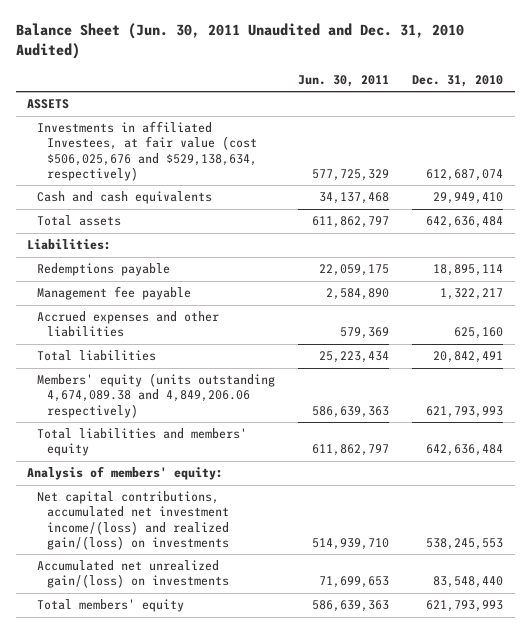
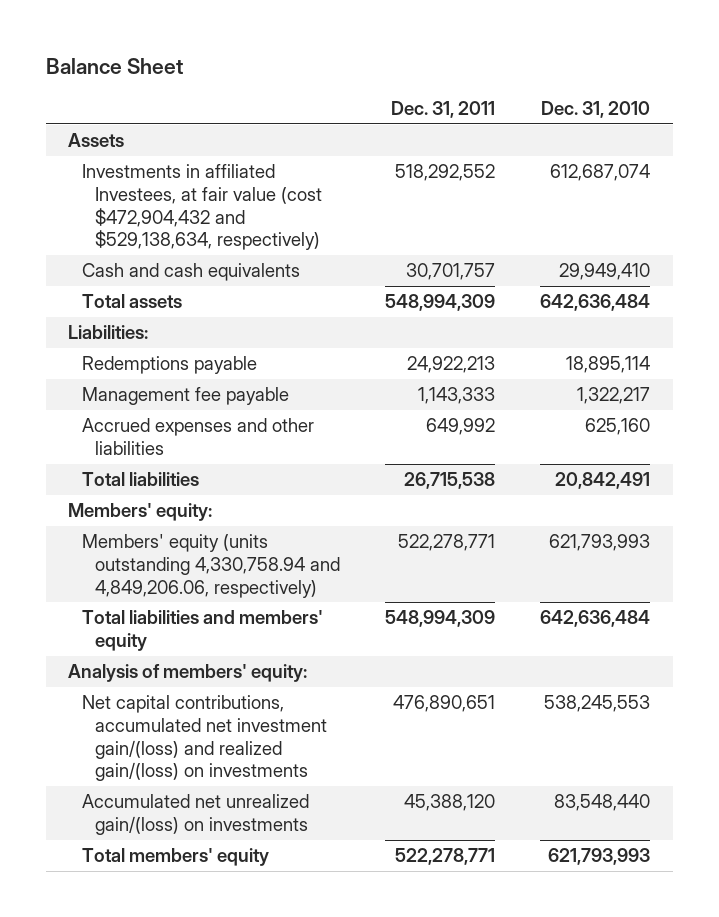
[15,23,464,60] Balance Sheet (Jun. 30, 2011 Unaudited and Dec. 31, 2010 Audited) -> [45,58,183,75] Balance Sheet
[298,75,390,88] Jun. 30, 2011 -> none
none -> [391,101,496,119] Dec. 31, 2011
[27,99,70,110] ASSETS -> [68,133,125,148] Assets
[37,121,258,181] Investments in affiliated Investees, at fair value (cost $506,025,676 and $529,138,634, respectively) -> [81,164,322,251] Investments in affiliated Investees, at fair value (cost $472,904,432 and $529,138,634, respectively)
none -> [68,503,213,522] Members' equity:
[37,373,276,418] Members' equity (units outstanding 4,674,089.38 and 4,849,206.06 respectively) -> [81,534,340,598] Members' equity (units outstanding 4,330,758.94 and 4,849,206.06, respectively)
[37,491,230,550] Net capital contributions, accumulated net investment income/(loss) and realized gain/(loss) on investments -> [81,695,327,782] Net capital contributions, accumulated net investment gain/(loss) and realized gain/(loss) on investments

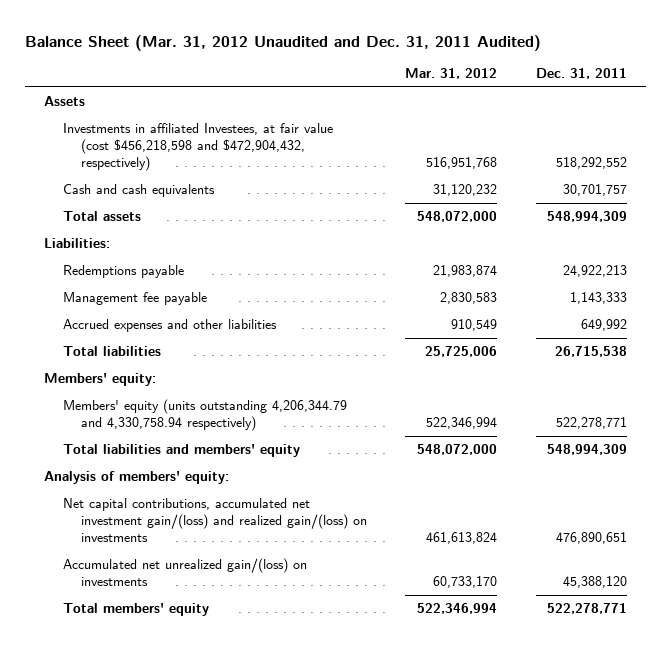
[45,58,183,75] Balance Sheet -> [25,34,542,51] Balance Sheet (Mar. 31, 2012 Unaudited and Dec. 31, 2011 Audited)
[541,101,651,119] Dec. 31, 2010 -> none
none -> [405,68,498,80] Mar. 31, 2012
[81,164,322,251] Investments in affiliated Investees, at fair value (cost $472,904,432 and $529,138,634, respectively) -> [62,123,333,172] Investments in affiliated Investees, at fair value (cost $456,218,598 and $472,904,432, respectively)
[81,534,340,598] Members' equity (units outstanding 4,330,758.94 and 4,849,206.06, respectively) -> [62,399,347,432] Members' equity (units outstanding 4,206,344.79 and 4,330,758.94 respectively)

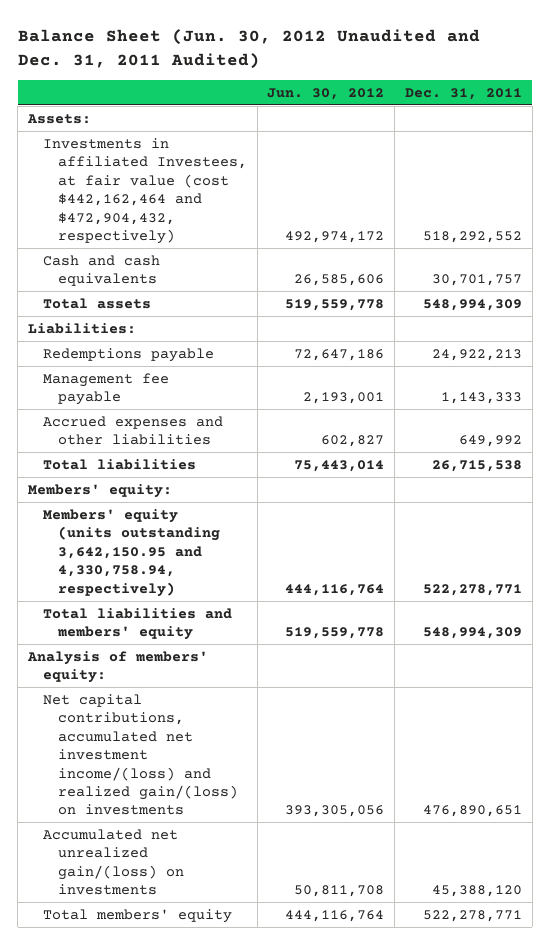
[25,34,542,51] Balance Sheet (Mar. 31, 2012 Unaudited and Dec. 31, 2011 Audited) -> [17,29,480,69] Balance Sheet (Jun. 30, 2012 Unaudited and Dec. 31, 2011 Audited)
[405,68,498,80] Mar. 31, 2012 -> none
none -> [267,87,385,100] Jun. 30, 2012
[44,96,86,107] Assets -> [27,113,92,124] Assets:
[62,123,333,172] Investments in affiliated Investees, at fair value (cost $456,218,598 and $472,904,432, respectively) -> [42,137,247,245] Investments in affiliated Investees, at fair value (cost $442,162,464 and $472,904,432, respectively)
[62,399,347,432] Members' equity (units outstanding 4,206,344.79 and 4,330,758.94 respectively) -> [42,508,220,597] Members' equity (units outstanding 3,642,150.95 and 4,330,758.94, respectively)
[62,498,368,543] Net capital contributions, accumulated net investment gain/(loss) and realized gain/(loss) on investments -> [42,693,238,816] Net capital contributions, accumulated net investment income/(loss) and realized gain/(loss) on investments

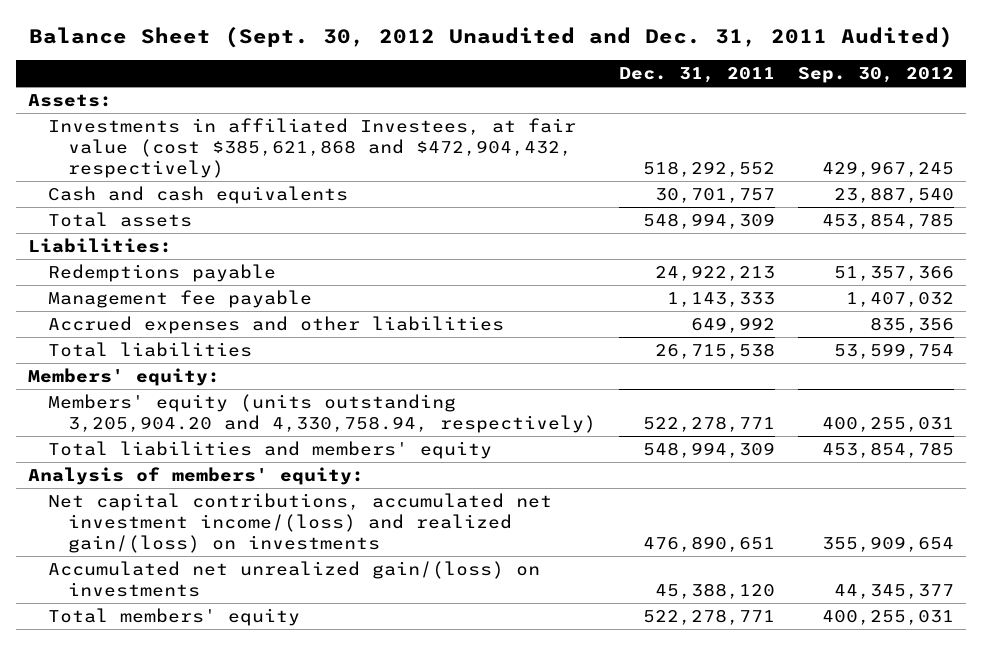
[17,29,480,69] Balance Sheet (Jun. 30, 2012 Unaudited and Dec. 31, 2011 Audited) -> [28,26,953,48] Balance Sheet (Sept. 30, 2012 Unaudited and Dec. 31, 2011 Audited)
[267,87,385,100] Jun. 30, 2012 -> none
none -> [798,67,955,84] Sep. 30, 2012
[42,137,247,245] Investments in affiliated Investees, at fair value (cost $442,162,464 and $472,904,432, respectively) -> [47,118,576,179] Investments in affiliated Investees, at fair value (cost $385,621,868 and $472,904,432, respectively)
[42,508,220,597] Members' equity (units outstanding 3,642,150.95 and 4,330,758.94, respectively) -> [47,394,597,434] Members' equity (units outstanding 3,205,904.20 and 4,330,758.94, respectively)

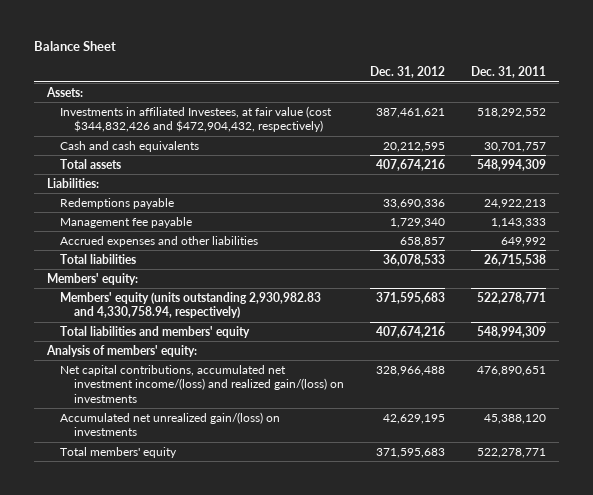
[28,26,953,48] Balance Sheet (Sept. 30, 2012 Unaudited and Dec. 31, 2011 Audited) -> [33,41,116,52] Balance Sheet
[798,67,955,84] Sep. 30, 2012 -> none
none -> [369,66,445,79] Dec. 31, 2012
[47,118,576,179] Investments in affiliated Investees, at fair value (cost $385,621,868 and $472,904,432, respectively) -> [60,105,333,133] Investments in affiliated Investees, at fair value (cost $344,832,426 and $472,904,432, respectively)
[47,394,597,434] Members' equity (units outstanding 3,205,904.20 and 4,330,758.94, respectively) -> [60,291,322,319] Members' equity (units outstanding 2,930,982.83 and 4,330,758.94, respectively)

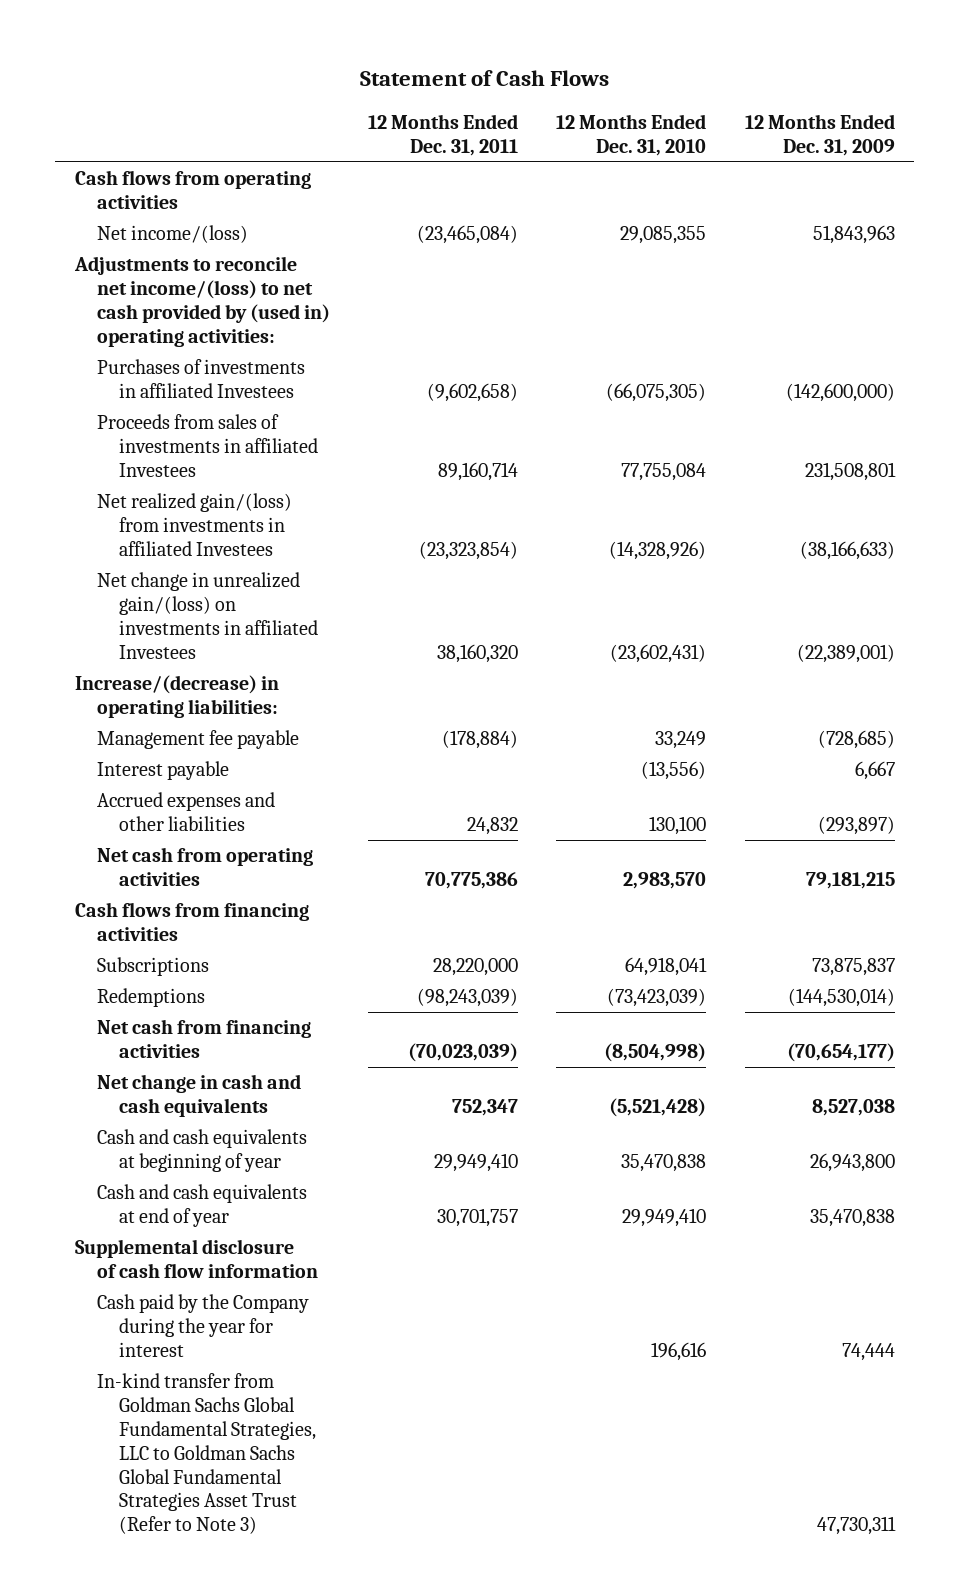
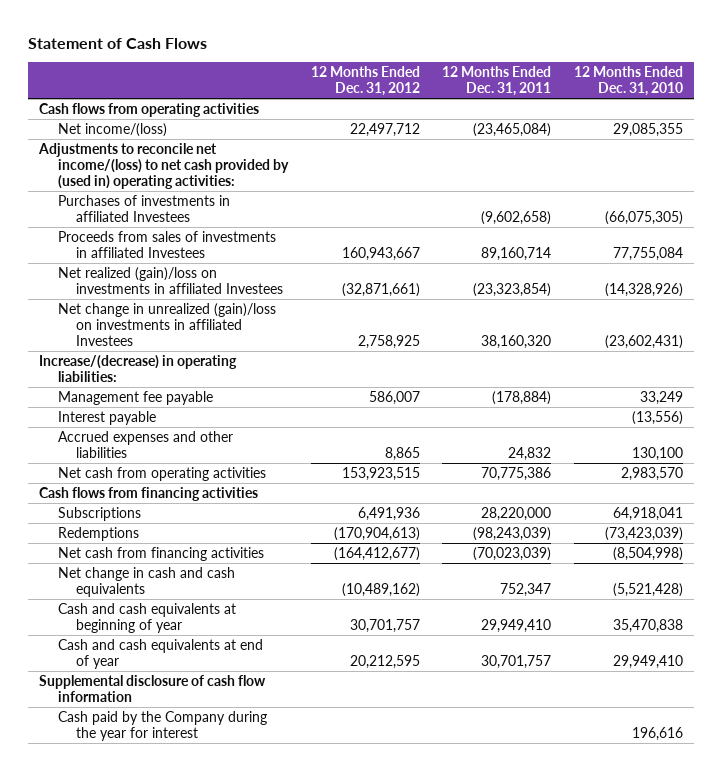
[744,113,895,156] 12 Months Ended Dec. 31, 2009 -> none
none -> [310,66,420,97] 12 Months Ended Dec. 31, 2012
[96,493,292,557] Net realized gain/(loss) from investments in affiliated Investees -> [57,267,284,294] Net realized (gain)/loss on investments in affiliated Investees
[96,572,318,659] Net change in unrealized gain/(loss) on investments in affiliated Investees -> [57,303,276,346] Net change in unrealized (gain)/loss on investments in affiliated Investees
[96,1373,316,1535] In-kind transfer from Goldman Sachs Global Fundamental Strategies, LLC to Goldman Sachs Global Fundamental Strategies Asset Trust (Refer to Note 3) -> none

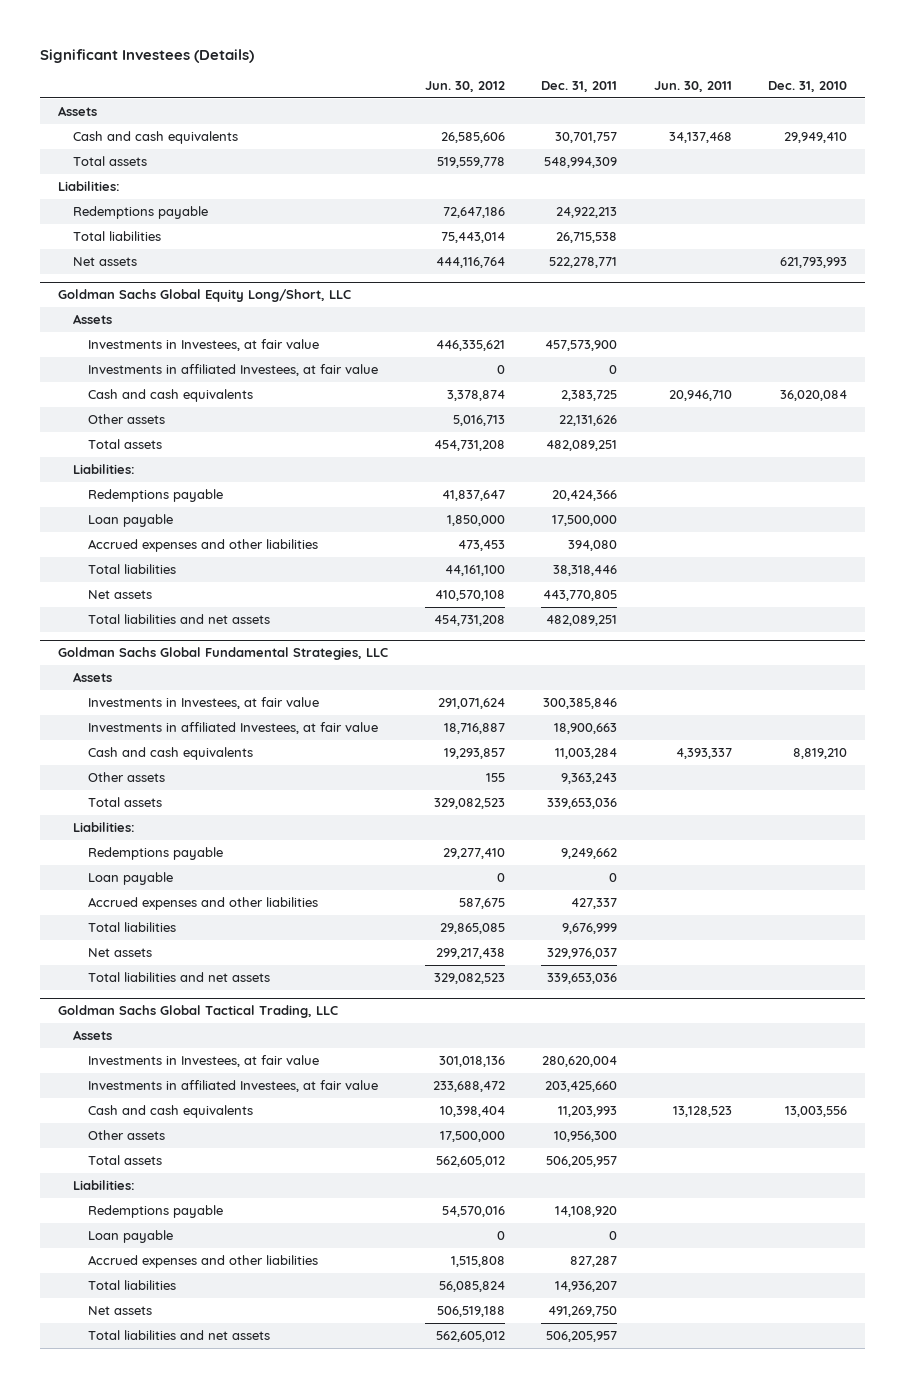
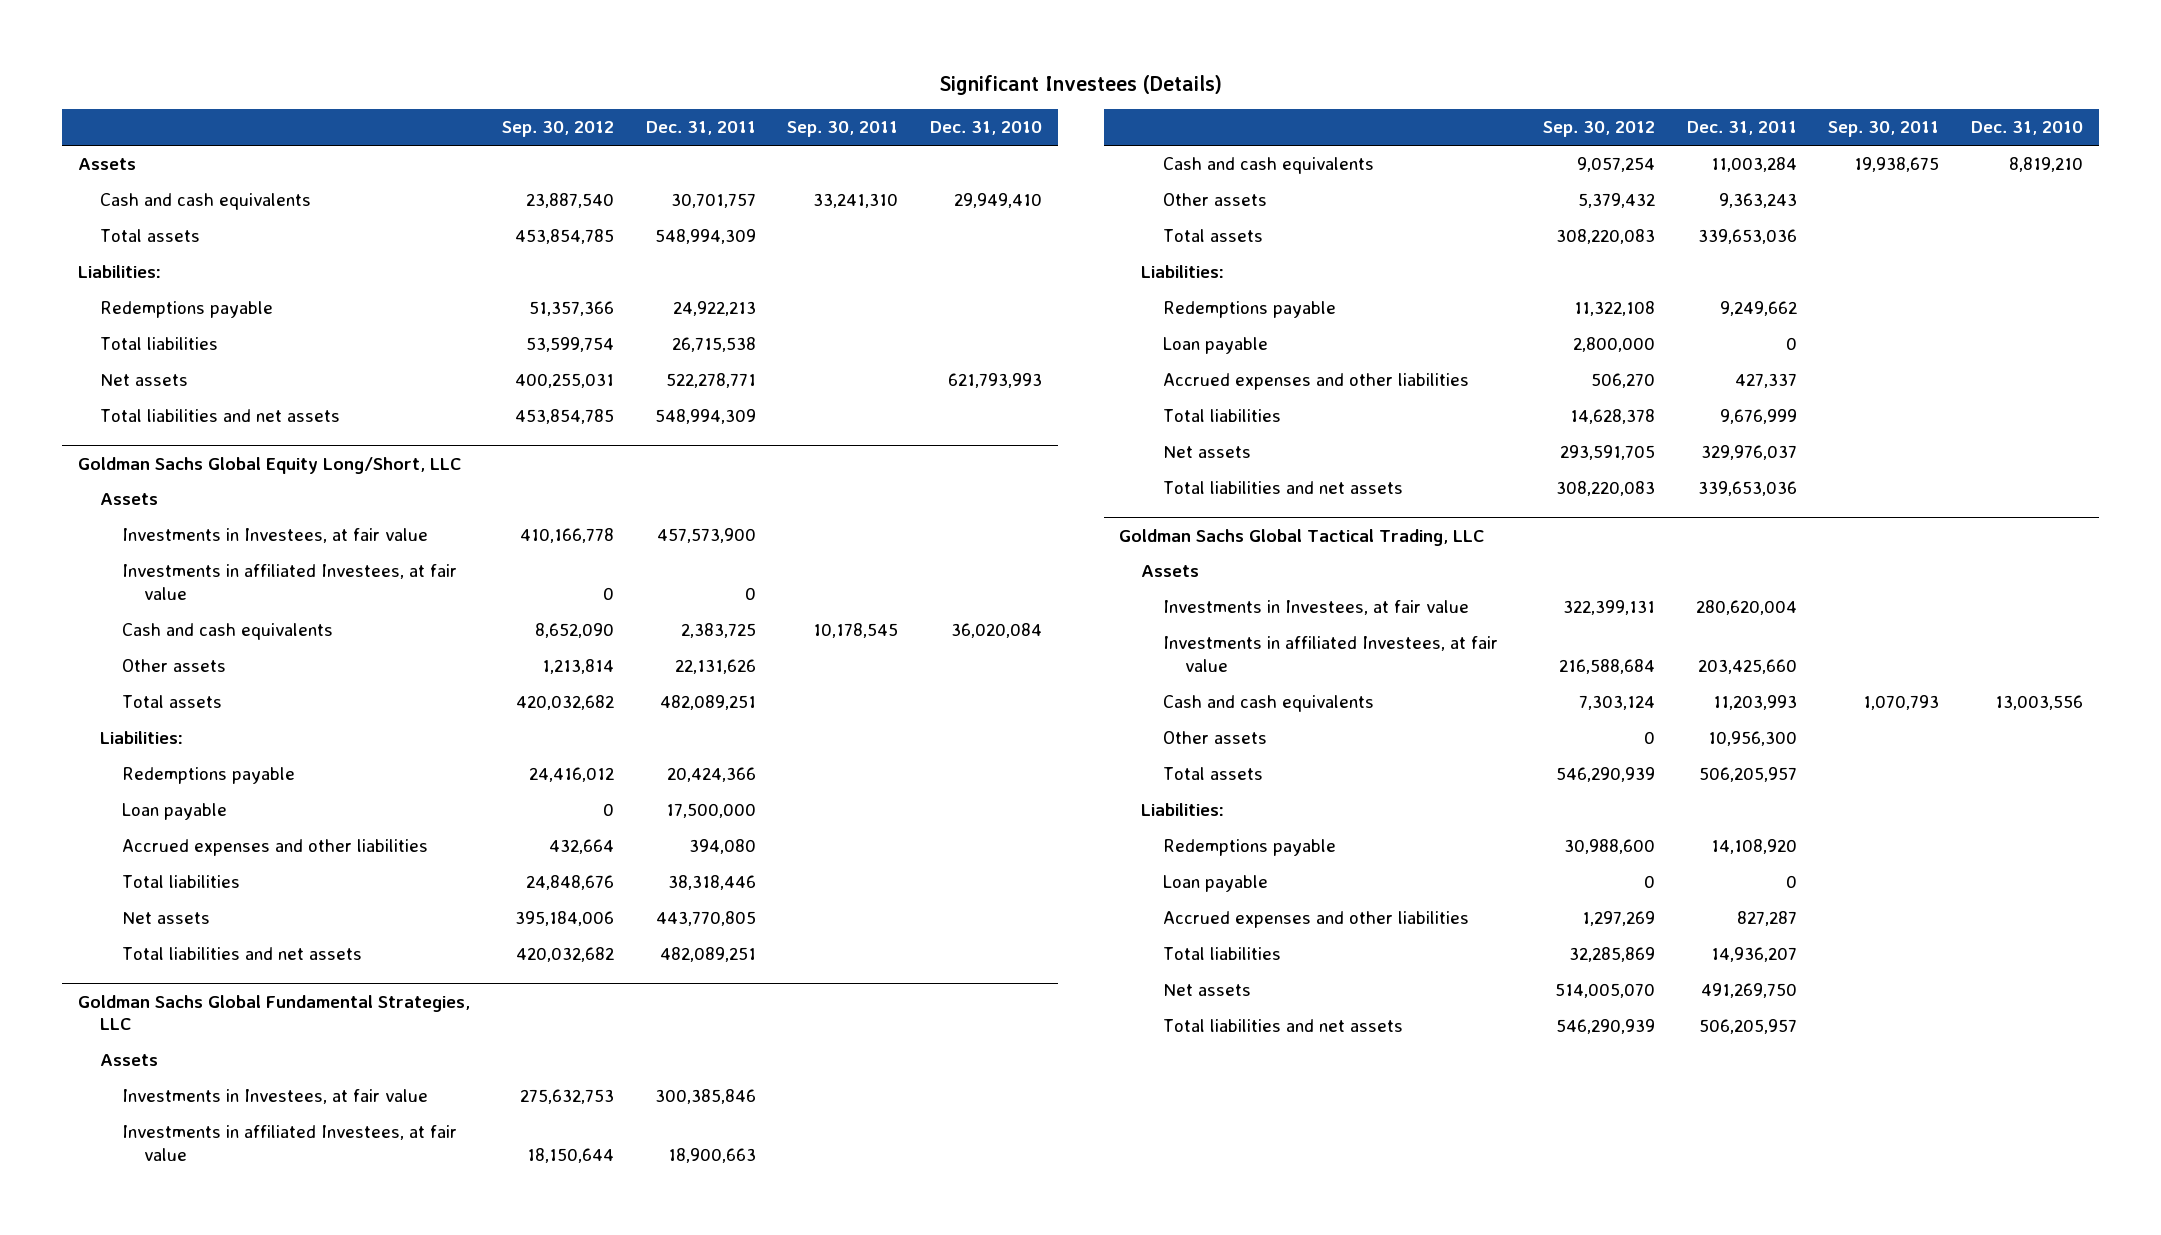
[424,81,505,93] Jun. 30, 2012 -> none
[653,81,732,93] Jun. 30, 2011 -> none
none -> [501,121,614,138] Sep. 30, 2012
none -> [787,121,899,138] Sep. 30, 2011
none -> [100,409,341,423] Total liabilities and net assets

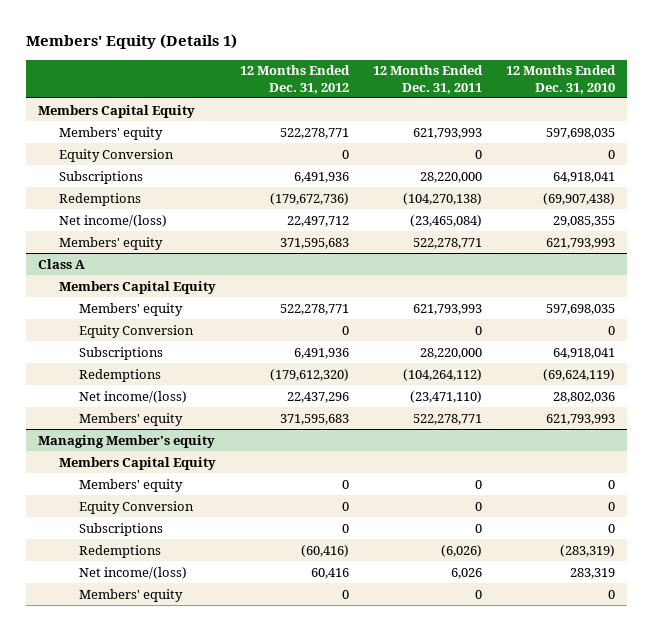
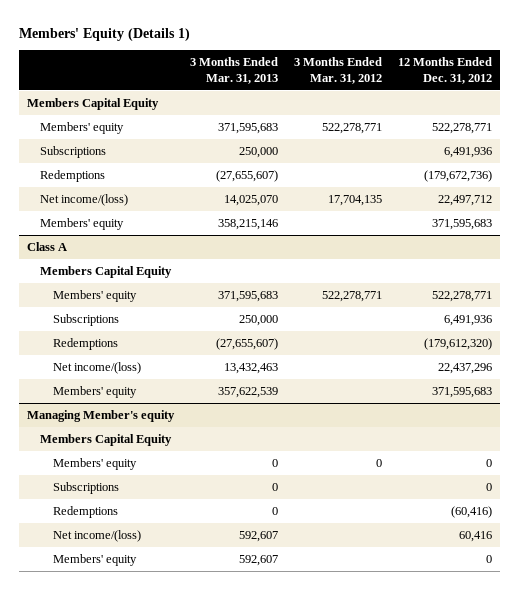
[372,65,483,94] 12 Months Ended Dec. 31, 2011 -> none
[506,65,617,94] 12 Months Ended Dec. 31, 2010 -> none
none -> [189,57,278,84] 3 Months Ended Mar. 31, 2013
none -> [293,57,382,84] 3 Months Ended Mar. 31, 2012
[58,148,174,162] Equity Conversion -> none
[79,324,195,338] Equity Conversion -> none
[79,500,195,514] Equity Conversion -> none

